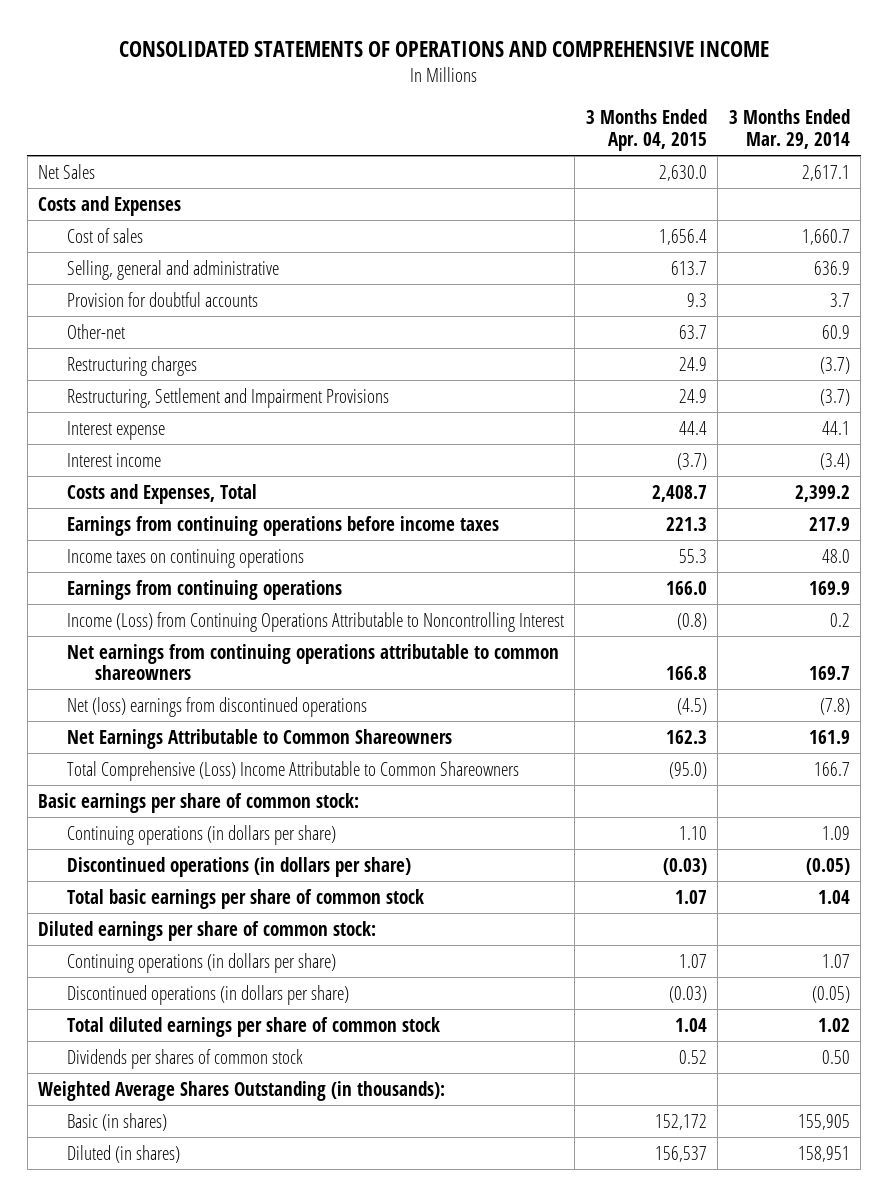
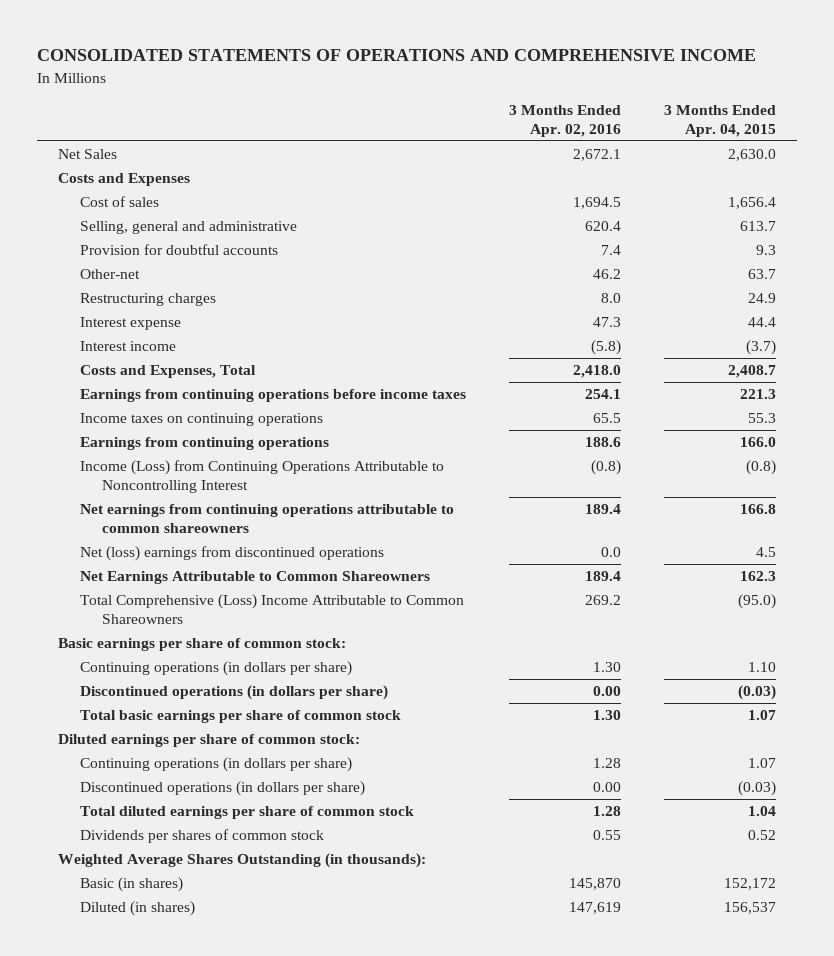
[728,109,850,149] 3 Months Ended Mar. 29, 2014 -> none
none -> [508,105,621,137] 3 Months Ended Apr. 02, 2016
[66,387,389,408] Restructuring, Settlement and Impairment Provisions -> none
[676,697,707,715] (4.5) -> [755,547,776,558] 4.5

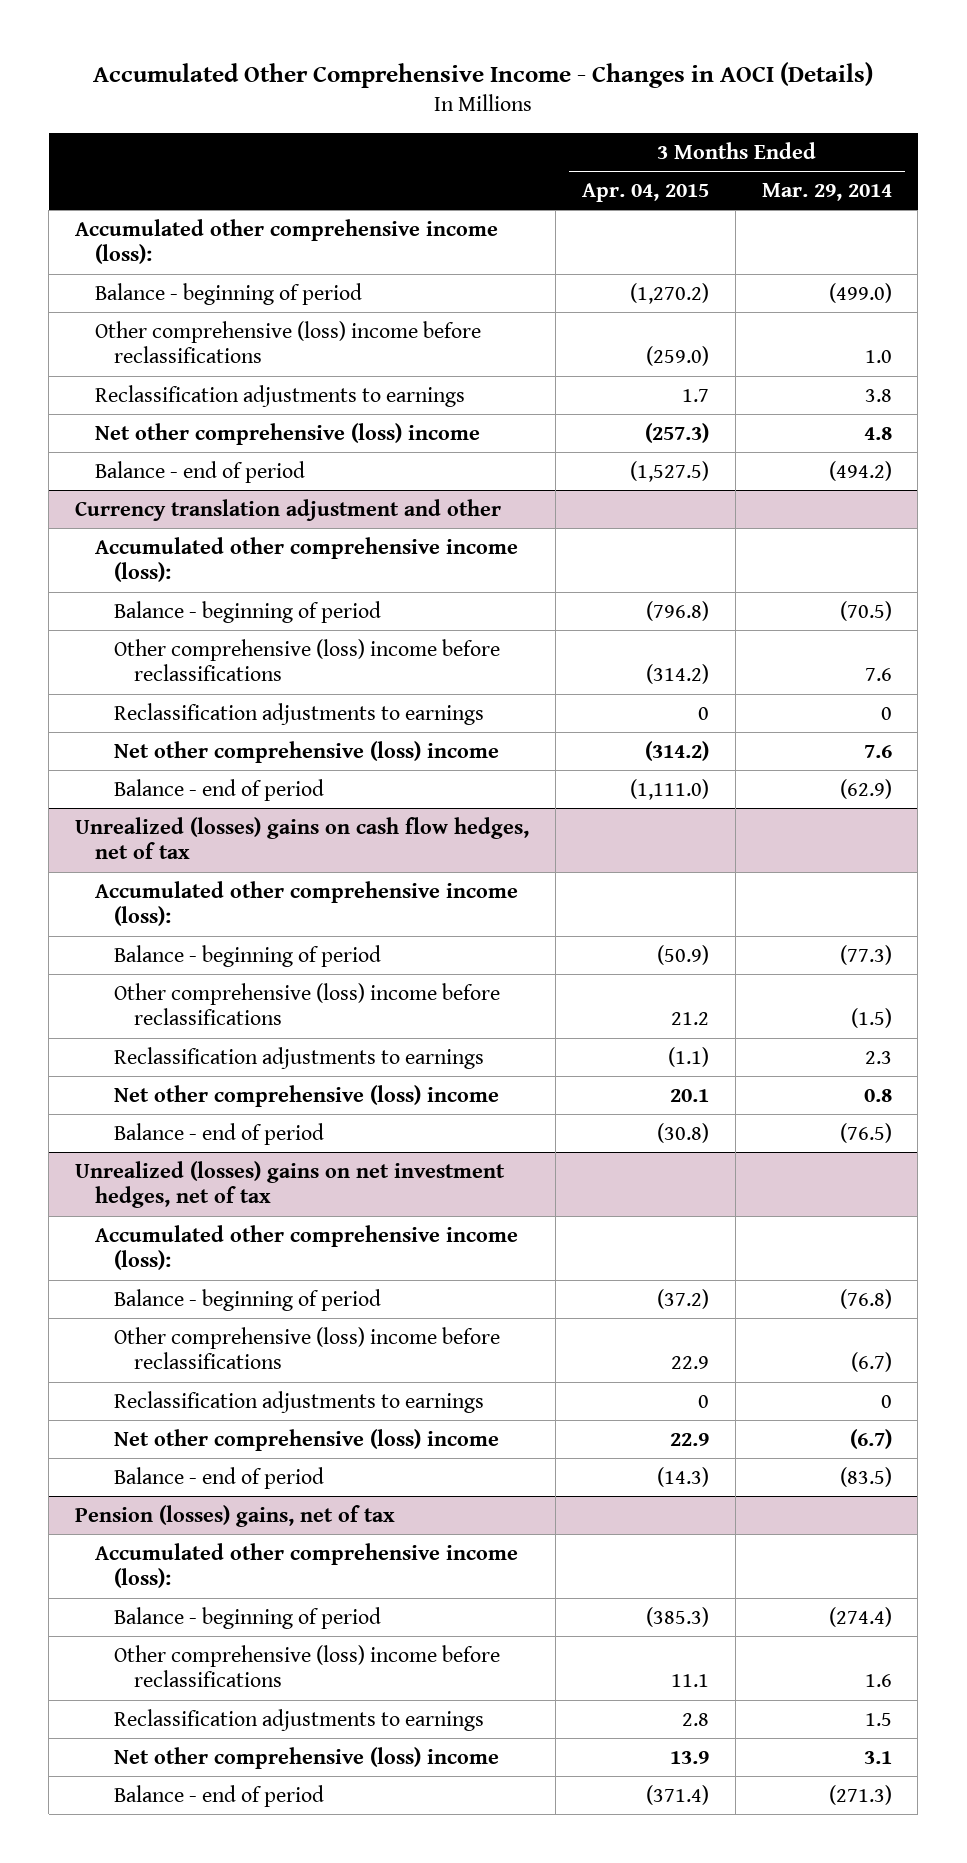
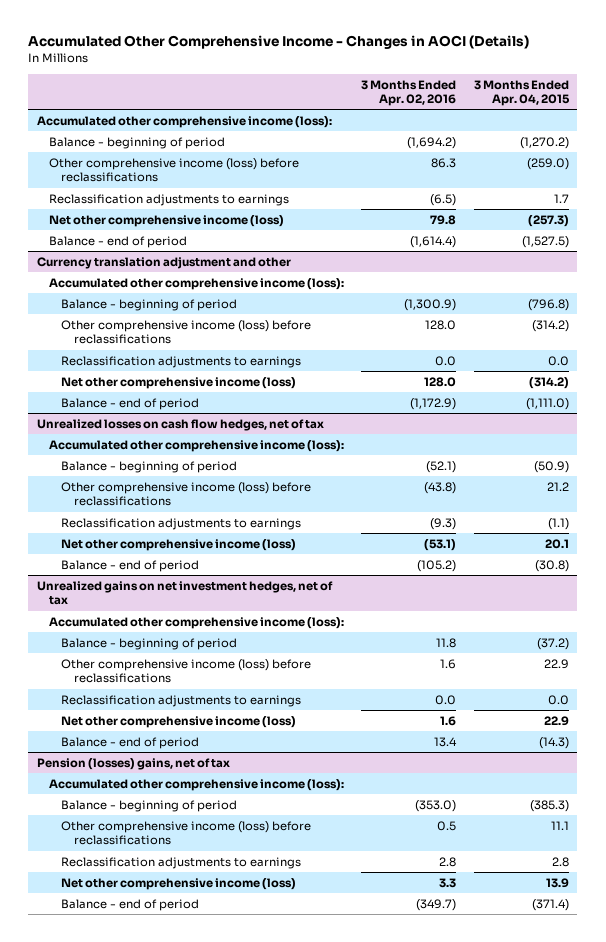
[761,182,892,201] Mar. 29, 2014 -> none
none -> [361,79,457,106] 3 Months Ended Apr. 02, 2016
[94,320,481,364] Other comprehensive (loss) income before reclassifications -> [49,157,300,183] Other comprehensive income (loss) before reclassifications
[94,422,480,445] Net other comprehensive (loss) income -> [49,214,285,227] Net other comprehensive income (loss)
[114,638,501,682] Other comprehensive (loss) income before reclassifications -> [61,319,312,345] Other comprehensive income (loss) before reclassifications
[697,706,709,720] 0 -> [547,355,569,366] 0.0
[114,740,500,763] Net other comprehensive (loss) income -> [61,376,297,389] Net other comprehensive income (loss)
[75,816,530,860] Unrealized (losses) gains on cash flow hedges, net of tax -> [37,418,325,431] Unrealized losses on cash flow hedges, net of tax
[114,982,501,1026] Other comprehensive (loss) income before reclassifications -> [61,481,312,507] Other comprehensive income (loss) before reclassifications
[114,1084,500,1107] Net other comprehensive (loss) income -> [61,538,297,551] Net other comprehensive income (loss)
[75,1160,506,1209] Unrealized (losses) gains on net investment hedges, net of tax -> [37,580,334,606] Unrealized gains on net investment hedges, net of tax
[114,1326,501,1370] Other comprehensive (loss) income before reclassifications -> [61,658,312,684] Other comprehensive income (loss) before reclassifications
[697,1394,709,1408] 0 -> [547,694,569,705] 0.0
[114,1428,500,1451] Net other comprehensive (loss) income -> [61,715,297,728] Net other comprehensive income (loss)
[114,1644,501,1688] Other comprehensive (loss) income before reclassifications -> [61,820,312,846] Other comprehensive income (loss) before reclassifications
[114,1746,500,1769] Net other comprehensive (loss) income -> [61,877,297,890] Net other comprehensive income (loss)

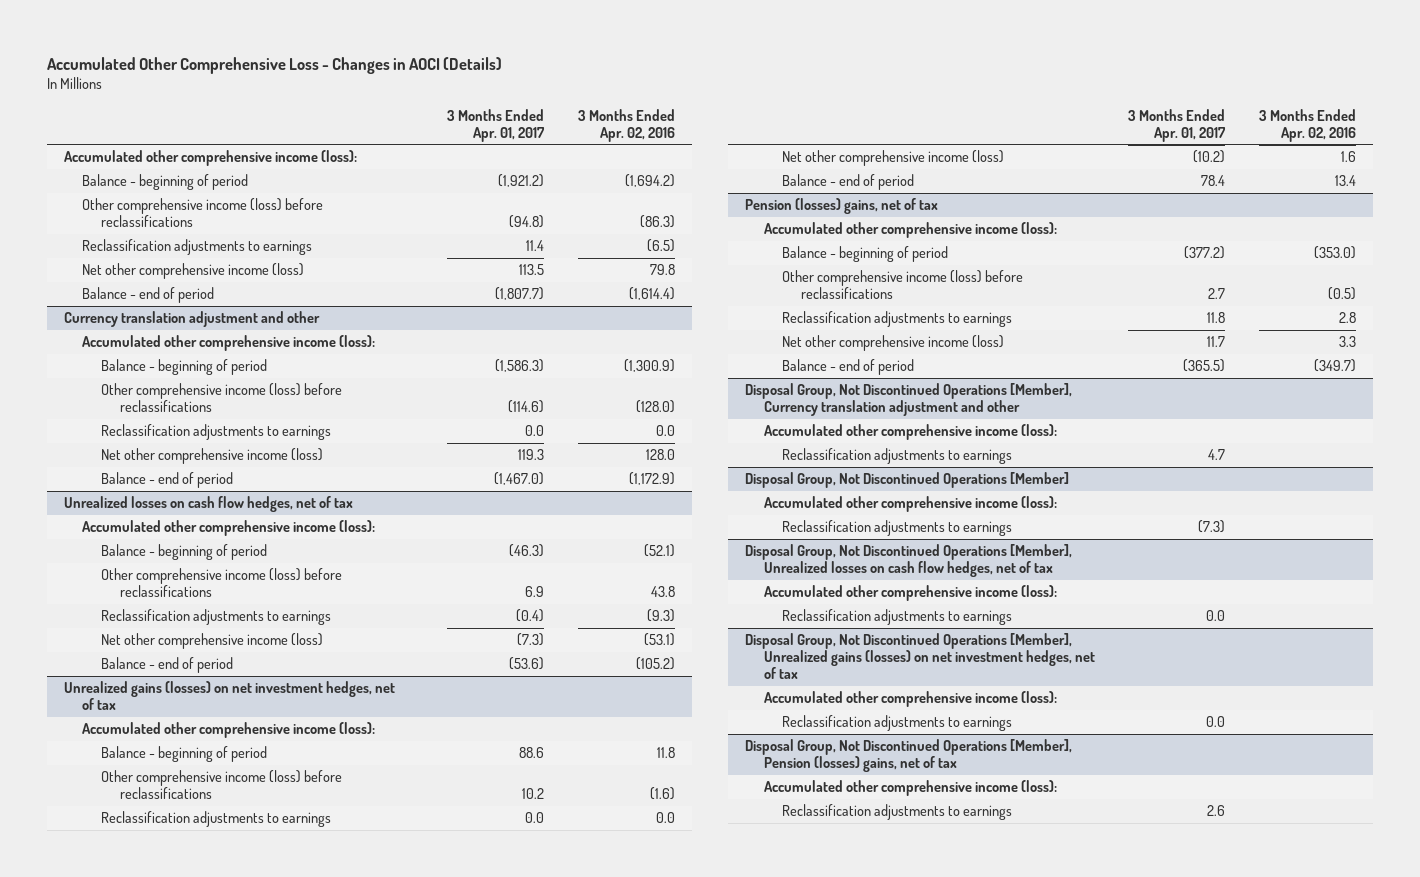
[28,35,530,50] Accumulated Other Comprehensive Income - Changes in AOCI (Details) -> [46,56,502,74] Accumulated Other Comprehensive Loss - Changes in AOCI (Details)
[473,79,570,106] 3 Months Ended Apr. 04, 2015 -> none
none -> [447,108,546,142] 3 Months Ended Apr. 01, 2017
[431,157,457,168] 86.3 -> [639,215,675,229] (86.3)
[425,319,457,330] 128.0 -> [635,400,675,414] (128.0)
[424,481,457,494] (43.8) -> [650,586,675,598] 43.8
[37,580,334,606] Unrealized gains on net investment hedges, net of tax -> [63,681,395,711] Unrealized gains (losses) on net investment hedges, net of tax
[440,658,457,669] 1.6 -> [649,787,675,801] (1.6)
[437,820,457,831] 0.5 -> [1328,287,1357,301] (0.5)
none -> [745,383,1073,417] Disposal Group, Not Discontinued Operations [Member], Currency translation adjustment and other
none -> [763,424,1057,441] Accumulated other comprehensive income (loss):
none -> [782,448,1013,465] Reclassification adjustments to earnings
none -> [745,472,1070,489] Disposal Group, Not Discontinued Operations [Member]
none -> [763,496,1057,513] Accumulated other comprehensive income (loss):
none -> [782,520,1013,537] Reclassification adjustments to earnings
none -> [745,544,1073,578] Disposal Group, Not Discontinued Operations [Member], Unrealized losses on cash flow hedges, net of tax
none -> [763,585,1057,602] Accumulated other comprehensive income (loss):
none -> [782,609,1013,626] Reclassification adjustments to earnings
none -> [745,633,1095,680] Disposal Group, Not Discontinued Operations [Member], Unrealized gains (losses) on net investment hedges, net of tax
none -> [763,691,1057,708] Accumulated other comprehensive income (loss):
none -> [782,715,1013,732] Reclassification adjustments to earnings
none -> [745,739,1073,773] Disposal Group, Not Discontinued Operations [Member], Pension (losses) gains, net of tax
none -> [763,780,1057,797] Accumulated other comprehensive income (loss):
none -> [782,804,1013,821] Reclassification adjustments to earnings

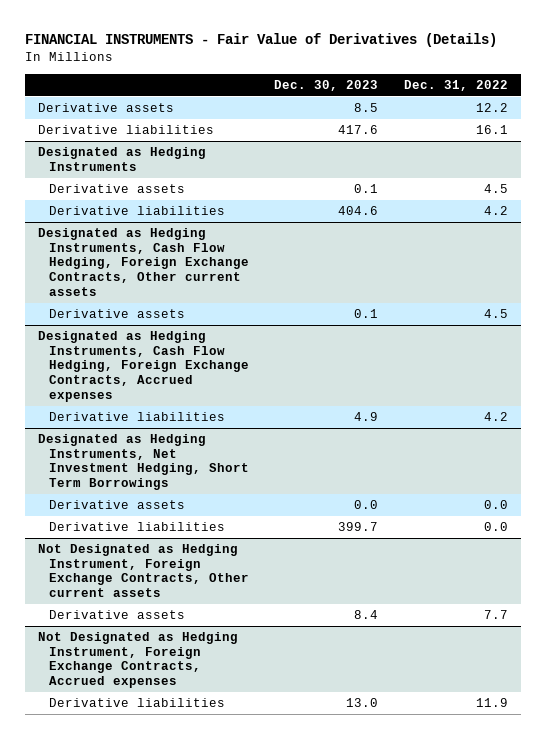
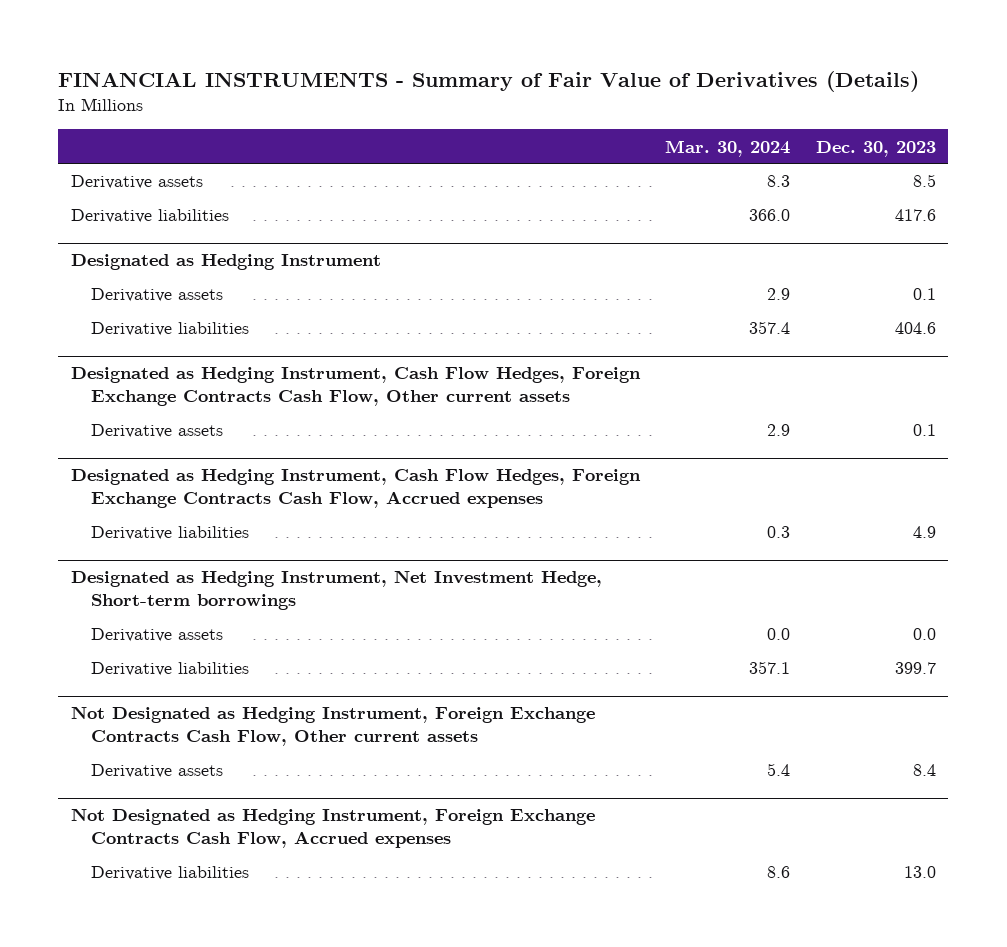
[25,33,498,48] FINANCIAL INSTRUMENTS - Fair Value of Derivatives (Details) -> [58,70,920,92] FINANCIAL INSTRUMENTS - Summary of Fair Value of Derivatives (Details)
[403,79,508,91] Dec. 31, 2022 -> none
none -> [665,139,791,157] Mar. 30, 2024
[38,147,207,171] Designated as Hedging Instruments -> [71,254,382,271] Designated as Hedging Instrument
[38,228,249,296] Designated as Hedging Instruments, Cash Flow Hedging, Foreign Exchange Contracts, Other current assets -> [71,367,642,406] Designated as Hedging Instrument, Cash Flow Hedges, Foreign Exchange Contracts Cash Flow, Other current assets
[38,331,249,402] Designated as Hedging Instruments, Cash Flow Hedging, Foreign Exchange Contracts, Accrued expenses -> [71,469,642,508] Designated as Hedging Instrument, Cash Flow Hedges, Foreign Exchange Contracts Cash Flow, Accrued expenses
[38,434,249,490] Designated as Hedging Instruments, Net Investment Hedging, Short Term Borrowings -> [71,570,603,610] Designated as Hedging Instrument, Net Investment Hedge, Short-term borrowings
[38,544,249,597] Not Designated as Hedging Instrument, Foreign Exchange Contracts, Other current assets -> [71,706,596,746] Not Designated as Hedging Instrument, Foreign Exchange Contracts Cash Flow, Other current assets
[38,632,239,688] Not Designated as Hedging Instrument, Foreign Exchange Contracts, Accrued expenses -> [71,808,596,848] Not Designated as Hedging Instrument, Foreign Exchange Contracts Cash Flow, Accrued expenses

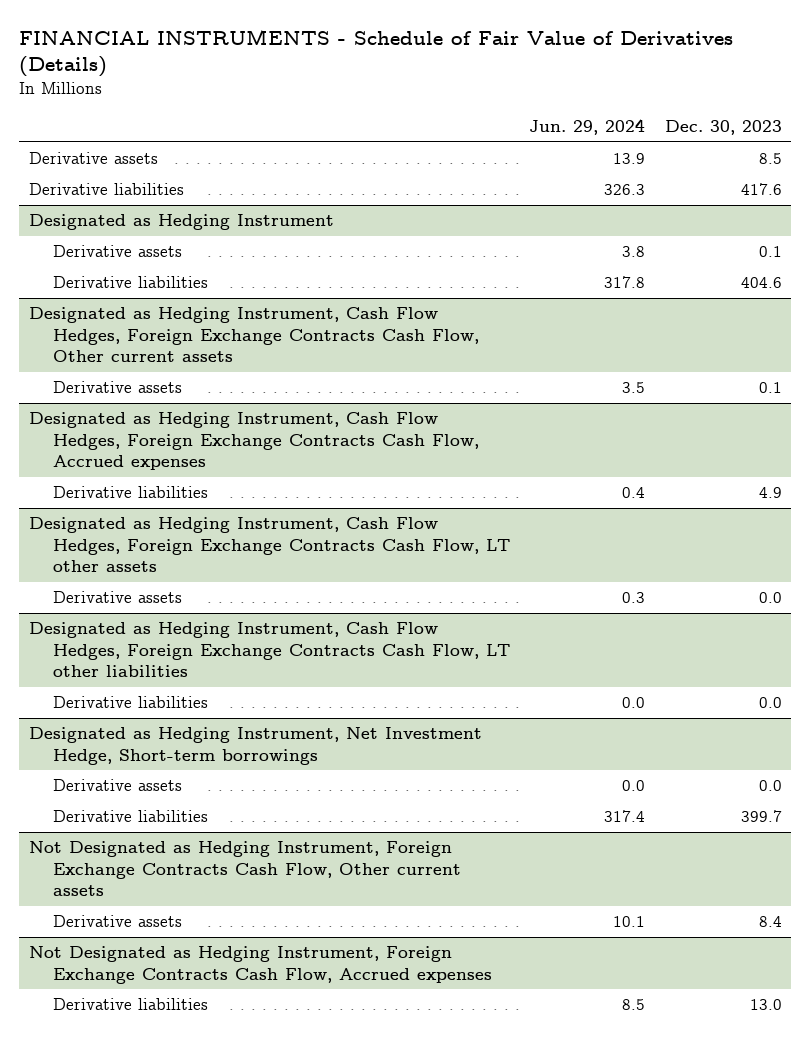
[58,70,920,92] FINANCIAL INSTRUMENTS - Summary of Fair Value of Derivatives (Details) -> [19,29,734,78] FINANCIAL INSTRUMENTS - Schedule of Fair Value of Derivatives (Details)
[665,139,791,157] Mar. 30, 2024 -> none
none -> [529,119,646,136] Jun. 29, 2024
none -> [28,517,511,573] Designated as Hedging Instrument, Cash Flow Hedges, Foreign Exchange Contracts Cash Flow, LT other assets
none -> [53,591,183,604] Derivative assets
none -> [28,622,511,678] Designated as Hedging Instrument, Cash Flow Hedges, Foreign Exchange Contracts Cash Flow, LT other liabilities
none -> [53,696,209,709] Derivative liabilities

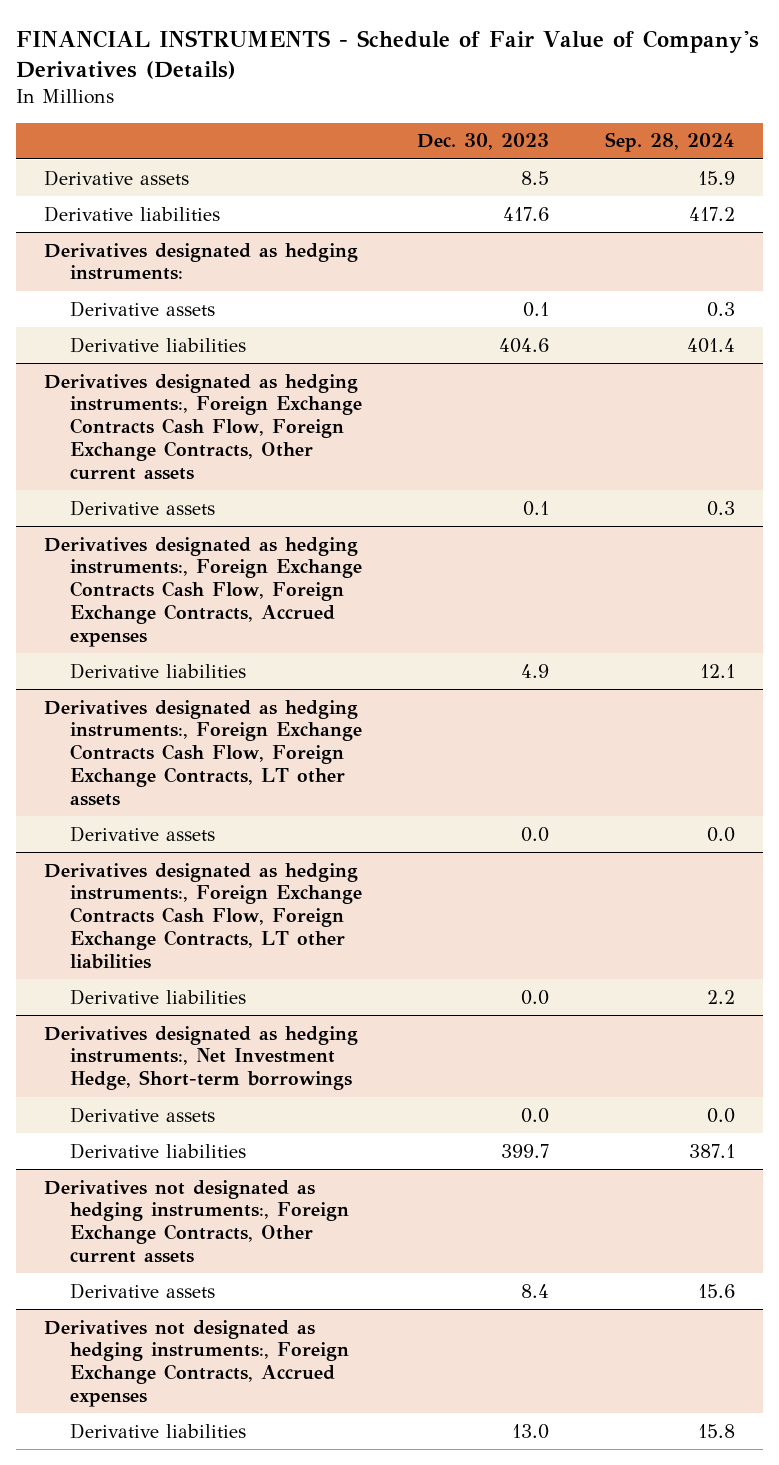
[19,29,734,78] FINANCIAL INSTRUMENTS - Schedule of Fair Value of Derivatives (Details) -> [16,29,760,79] FINANCIAL INSTRUMENTS - Schedule of Fair Value of Company's Derivatives (Details)
[529,119,646,136] Jun. 29, 2024 -> none
none -> [605,132,736,153] Sep. 28, 2024
[28,214,334,231] Designated as Hedging Instrument -> [44,242,359,281] Derivatives designated as hedging instruments:
[28,307,480,363] Designated as Hedging Instrument, Cash Flow Hedges, Foreign Exchange Contracts Cash Flow, Other current assets -> [44,373,362,480] Derivatives designated as hedging instruments:, Foreign Exchange Contracts Cash Flow, Foreign Exchange Contracts, Other current assets
[28,412,480,471] Designated as Hedging Instrument, Cash Flow Hedges, Foreign Exchange Contracts Cash Flow, Accrued expenses -> [44,536,362,647] Derivatives designated as hedging instruments:, Foreign Exchange Contracts Cash Flow, Foreign Exchange Contracts, Accrued expenses
[28,517,511,573] Designated as Hedging Instrument, Cash Flow Hedges, Foreign Exchange Contracts Cash Flow, LT other assets -> [44,699,362,806] Derivatives designated as hedging instruments:, Foreign Exchange Contracts Cash Flow, Foreign Exchange Contracts, LT other assets
[28,622,511,678] Designated as Hedging Instrument, Cash Flow Hedges, Foreign Exchange Contracts Cash Flow, LT other liabilities -> [44,862,362,969] Derivatives designated as hedging instruments:, Foreign Exchange Contracts Cash Flow, Foreign Exchange Contracts, LT other liabilities
[28,727,482,765] Designated as Hedging Instrument, Net Investment Hedge, Short-term borrowings -> [44,1025,359,1091] Derivatives designated as hedging instruments:, Net Investment Hedge, Short-term borrowings
[28,841,462,897] Not Designated as Hedging Instrument, Foreign Exchange Contracts Cash Flow, Other current assets -> [44,1179,349,1263] Derivatives not designated as hedging instruments:, Foreign Exchange Contracts, Other current assets
[28,946,493,984] Not Designated as Hedging Instrument, Foreign Exchange Contracts Cash Flow, Accrued expenses -> [44,1319,349,1407] Derivatives not designated as hedging instruments:, Foreign Exchange Contracts, Accrued expenses

